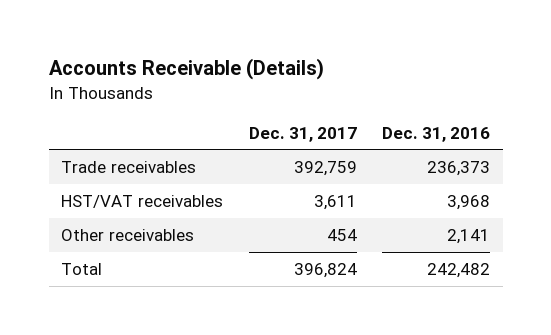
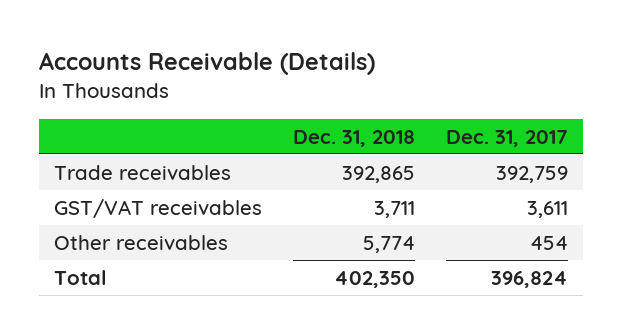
[382,126,491,142] Dec. 31, 2016 -> none
none -> [293,129,416,147] Dec. 31, 2018
[61,194,224,208] HST/VAT receivables -> [54,198,263,218] GST/VAT receivables

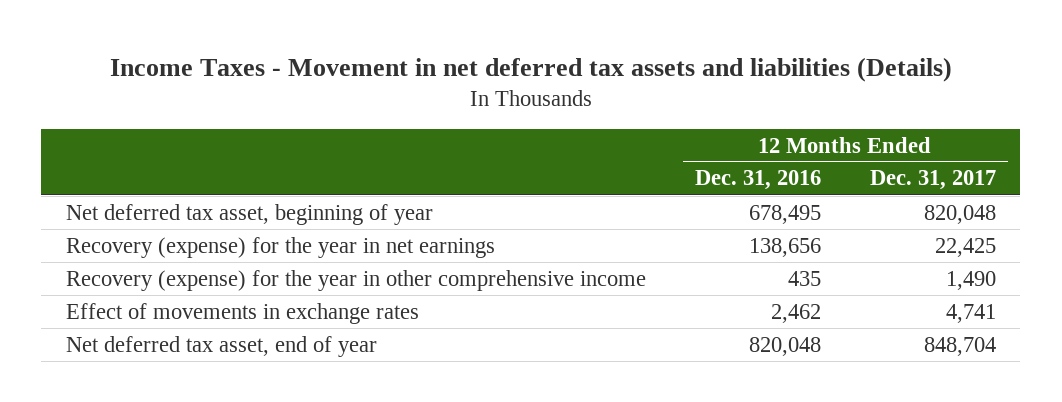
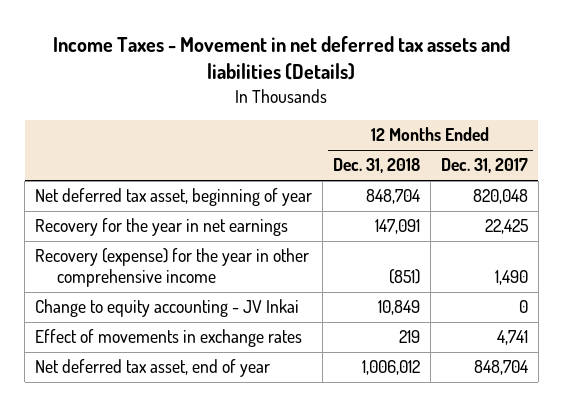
[694,170,821,191] Dec. 31, 2016 -> none
none -> [332,158,420,174] Dec. 31, 2018
[65,236,495,258] Recovery (expense) for the year in net earnings -> [35,218,289,237] Recovery for the year in net earnings
none -> [35,299,300,318] Change to equity accounting - JV Inkai

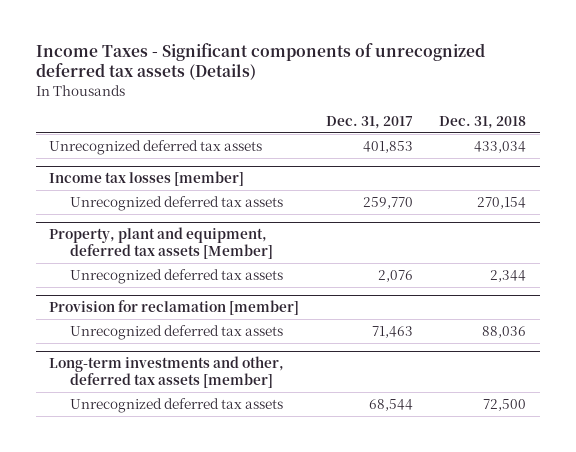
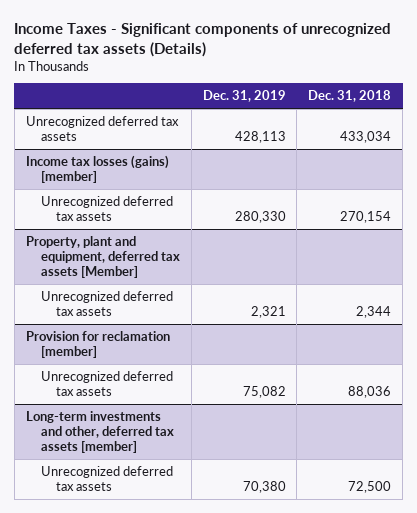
[325,115,413,129] Dec. 31, 2017 -> none
none -> [202,90,286,103] Dec. 31, 2019
[49,171,245,187] Income tax losses [member] -> [25,154,169,184] Income tax losses (gains) [member]

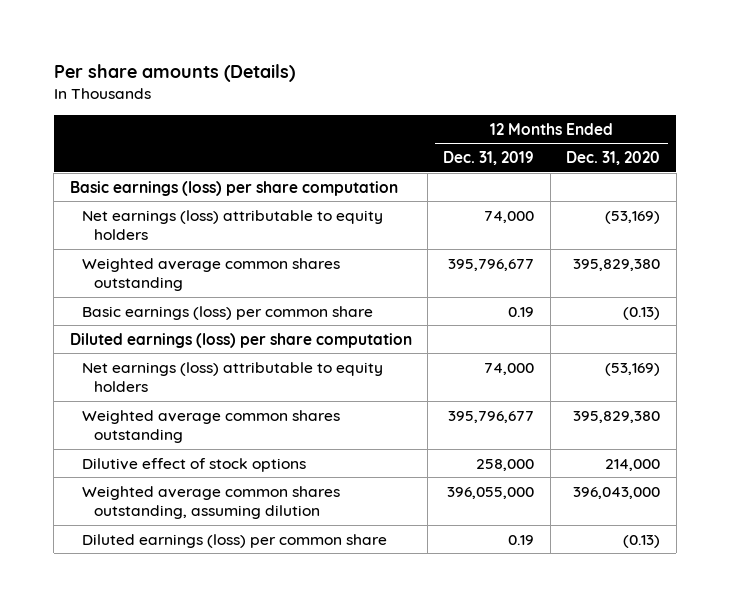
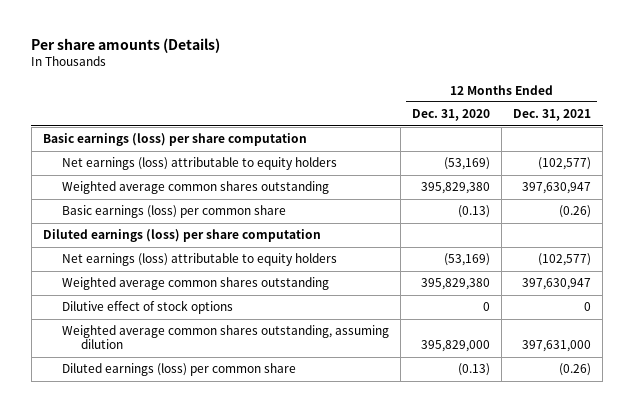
[443,151,535,166] Dec. 31, 2019 -> none
none -> [513,109,592,122] Dec. 31, 2021
[605,458,661,471] 214,000 -> [482,302,490,312] 0
[573,486,661,499] 396,043,000 -> [420,340,490,353] 395,829,000

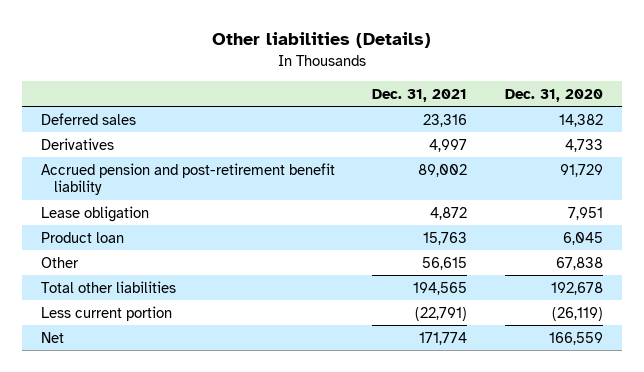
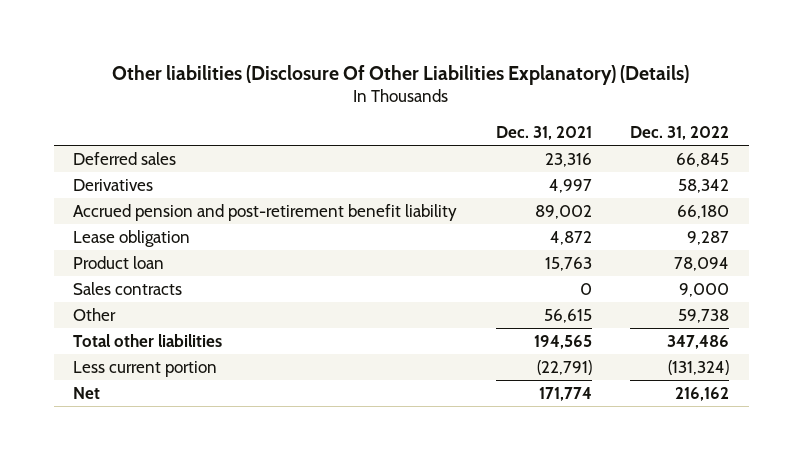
[211,32,431,49] Other liabilities (Details) -> [112,64,690,85] Other liabilities (Disclosure Of Other Liabilities Explanatory) (Details)
[504,88,603,102] Dec. 31, 2020 -> none
none -> [630,125,730,140] Dec. 31, 2022
none -> [72,281,182,295] Sales contracts

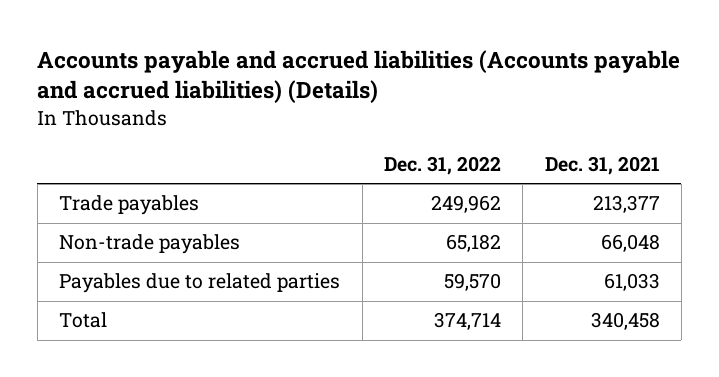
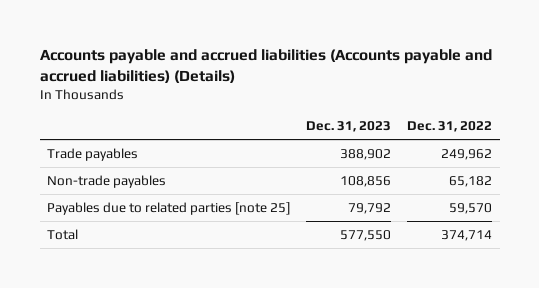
[544,155,660,175] Dec. 31, 2021 -> none
none -> [306,120,392,132] Dec. 31, 2023
[59,273,341,294] Payables due to related parties -> [47,201,291,215] Payables due to related parties [note 25]

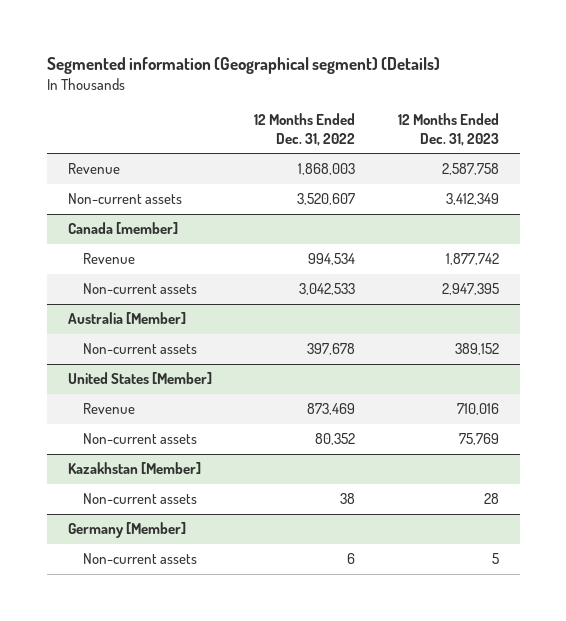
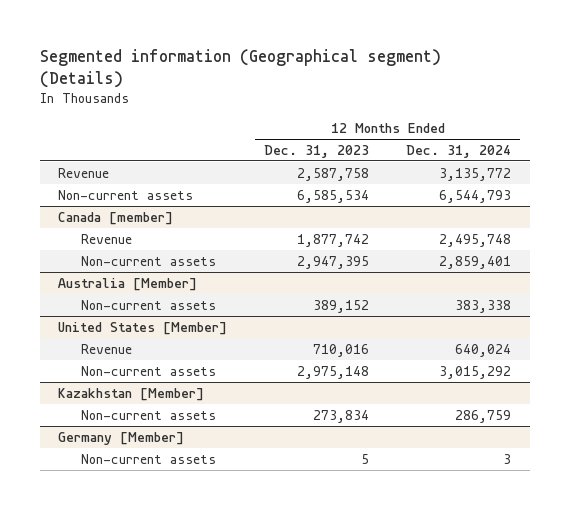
[254,113,356,146] 12 Months Ended Dec. 31, 2022 -> none
none -> [406,144,512,158] Dec. 31, 2024
[445,193,499,206] 3,412,349 -> [297,189,370,203] 6,585,534
[458,433,499,446] 75,769 -> [297,365,370,379] 2,975,148
[483,493,499,505] 28 -> [313,409,370,423] 273,834

